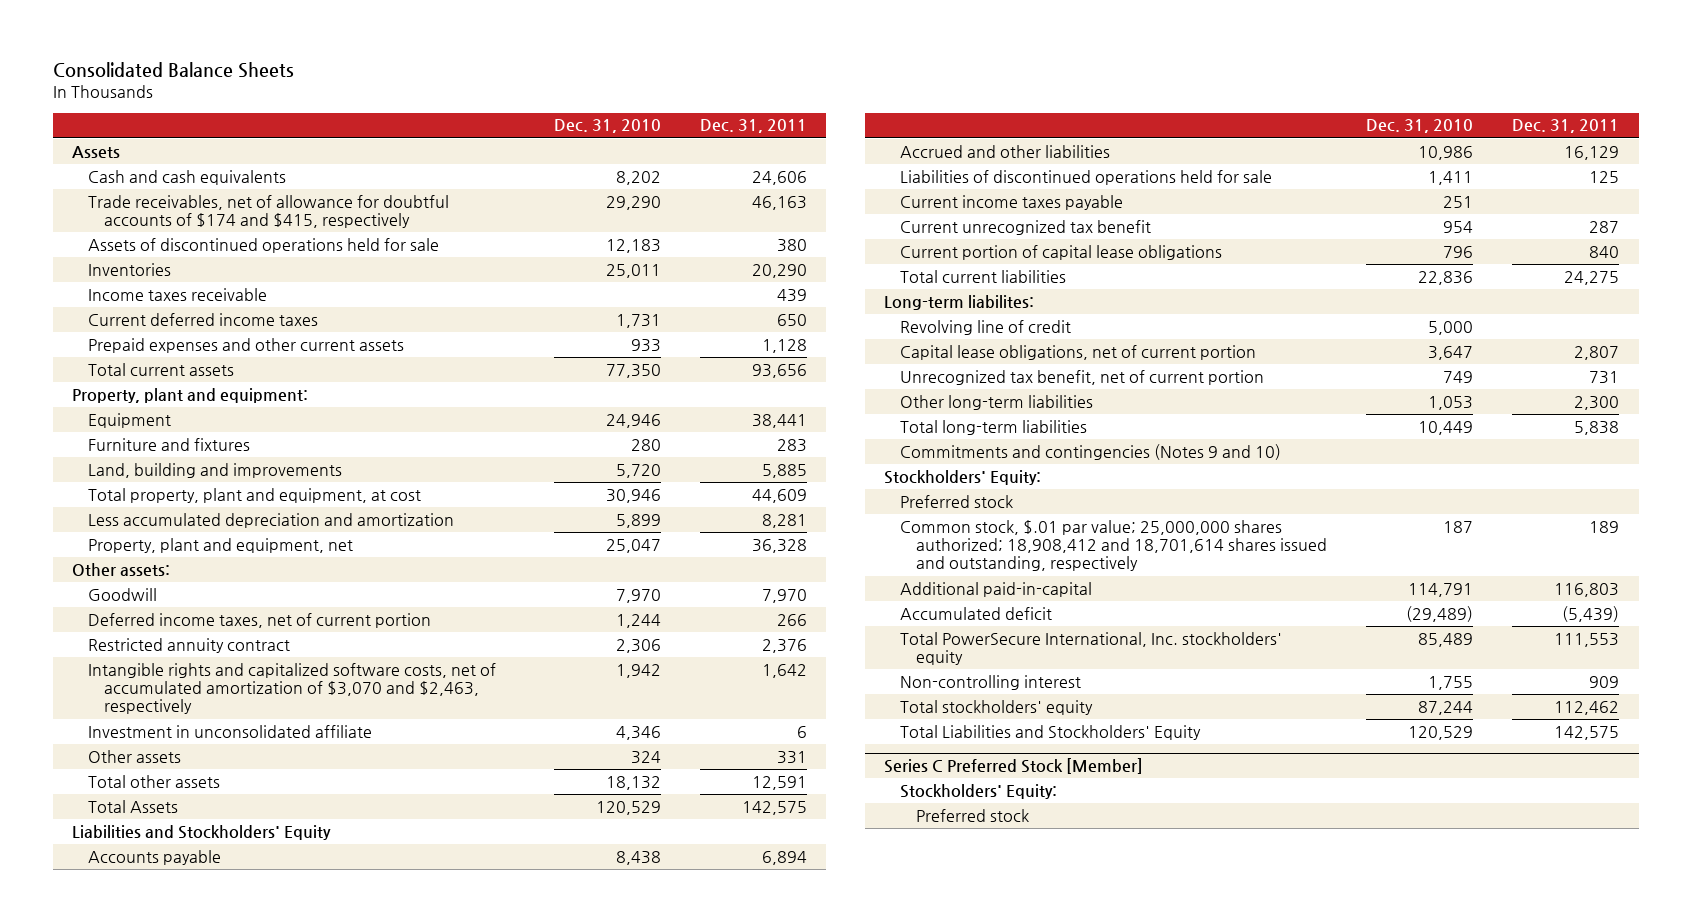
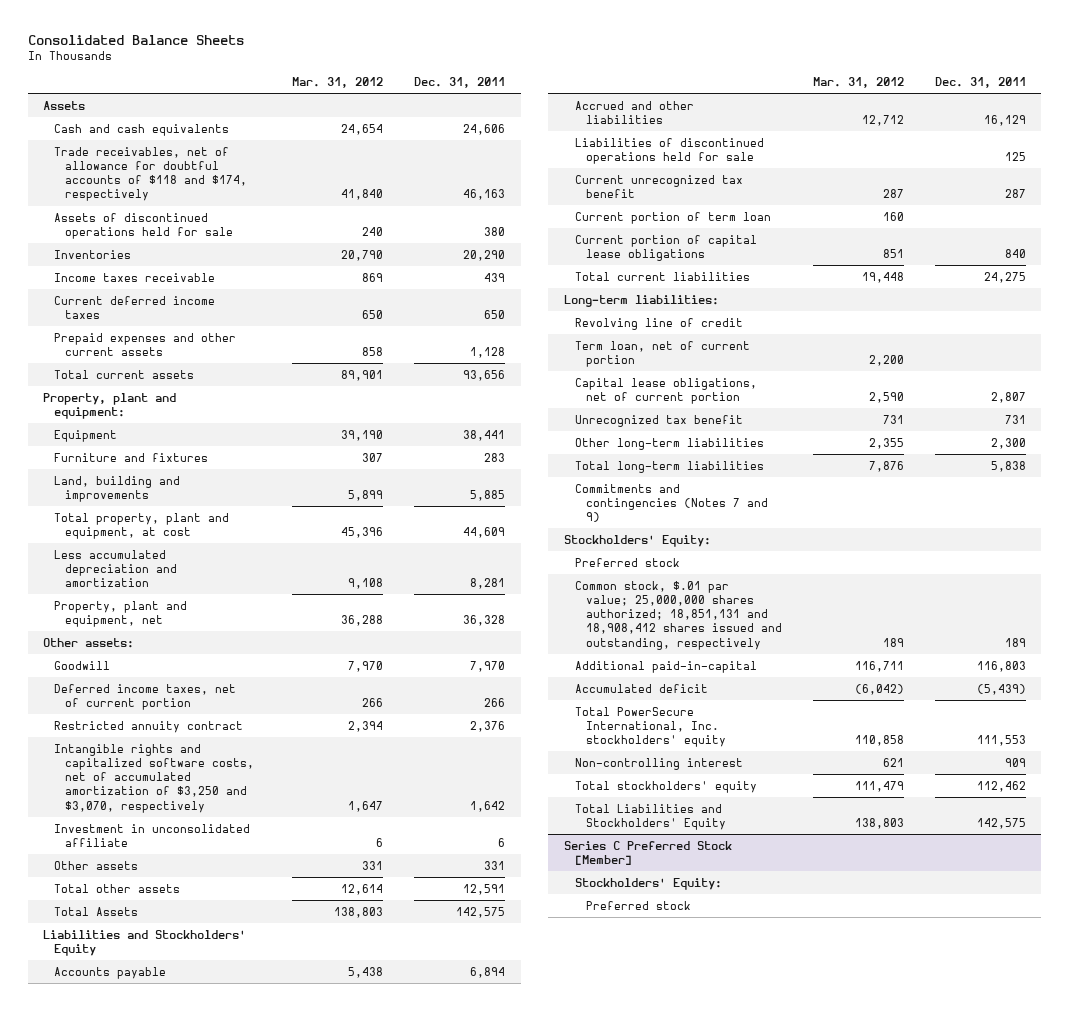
[553,119,661,134] Dec. 31, 2010 -> none
none -> [292,77,384,89] Mar. 31, 2012
[88,194,450,229] Trade receivables, net of allowance for doubtful accounts of $174 and $415, respectively -> [54,146,248,202] Trade receivables, net of allowance for doubtful accounts of $118 and $174, respectively
[88,662,497,715] Intangible rights and capitalized software costs, net of accumulated amortization of $3,070 and $2,463, respectively -> [54,743,255,813] Intangible rights and capitalized software costs, net of accumulated amortization of $3,250 and $3,070, respectively
[900,194,1124,210] Current income taxes payable -> none
none -> [574,211,771,224] Current portion of term loan
[884,294,1035,310] Long-term liabilites: -> [563,294,719,307] Long-term liabilities:
none -> [574,340,750,367] Term loan, net of current portion
[900,369,1265,385] Unrecognized tax benefit, net of current portion -> [574,414,743,427] Unrecognized tax benefit
[900,443,1282,460] Commitments and contingencies (Notes 9 and 10) -> [574,483,768,523] Commitments and contingencies (Notes 7 and 9)
[900,519,1328,572] Common stock, $.01 par value; 25,000,000 shares authorized; 18,908,412 and 18,701,614 shares issued and outstanding, respectively -> [574,580,782,650] Common stock, $.01 par value; 25,000,000 shares authorized; 18,851,131 and 18,908,412 shares issued and outstanding, respectively

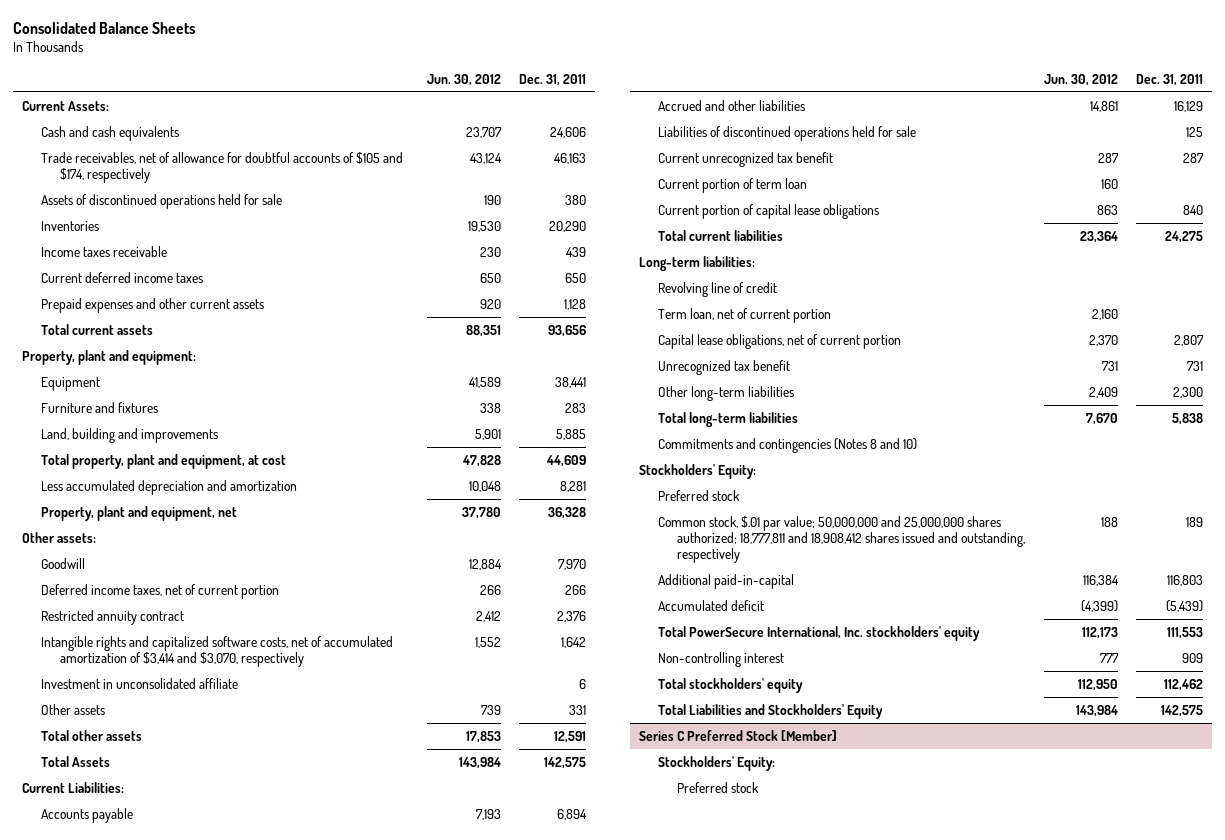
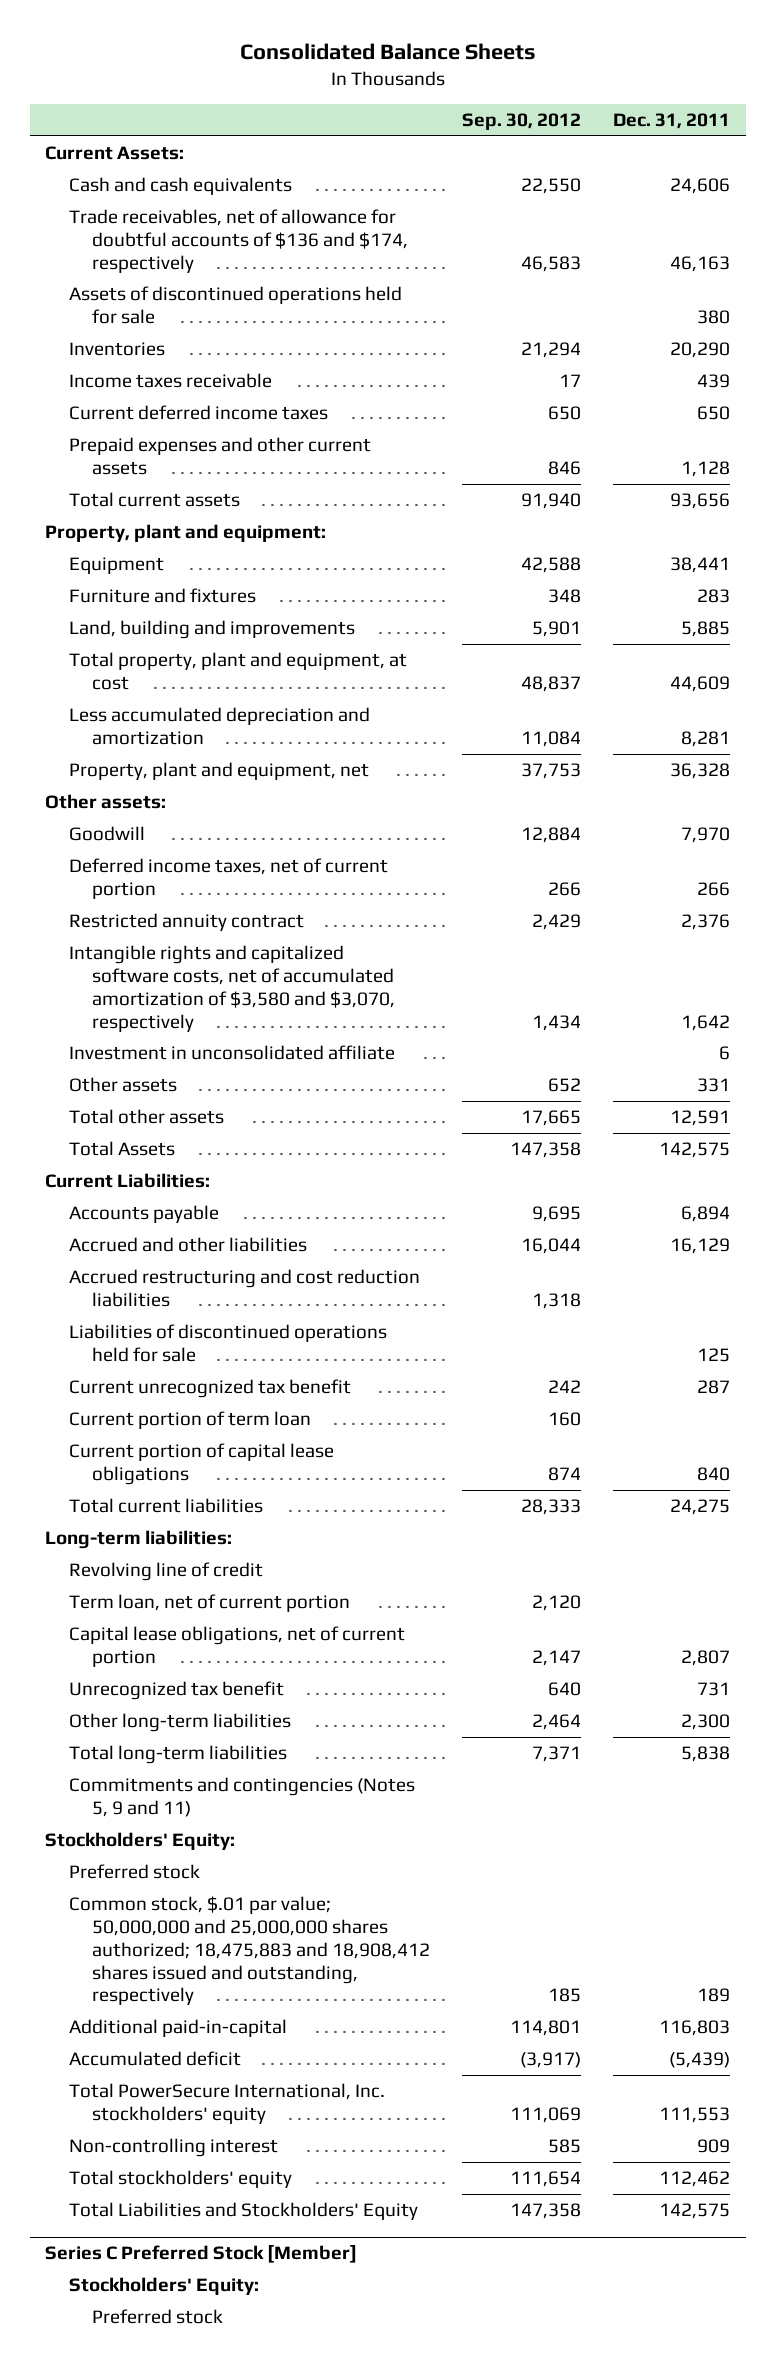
[426,73,501,86] Jun. 30, 2012 -> none
none -> [462,112,582,130] Sep. 30, 2012
[41,151,404,184] Trade receivables, net of allowance for doubtful accounts of $105 and $174, respectively -> [68,209,409,273] Trade receivables, net of allowance for doubtful accounts of $136 and $174, respectively
[41,635,394,668] Intangible rights and capitalized software costs, net of accumulated amortization of $3,414 and $3,070, respectively -> [68,945,396,1032] Intangible rights and capitalized software costs, net of accumulated amortization of $3,580 and $3,070, respectively
none -> [68,1269,420,1307] Accrued restructuring and cost reduction liabilities
[658,437,918,453] Commitments and contingencies (Notes 8 and 10) -> [68,1777,415,1817] Commitments and contingencies (Notes 5, 9 and 11)
[658,515,1026,564] Common stock, $.01 par value; 50,000,000 and 25,000,000 shares authorized; 18,777,811 and 18,908,412 shares issued and outstanding, respectively -> [68,1896,431,2006] Common stock, $.01 par value; 50,000,000 and 25,000,000 shares authorized; 18,475,883 and 18,908,412 shares issued and outstanding, respectively

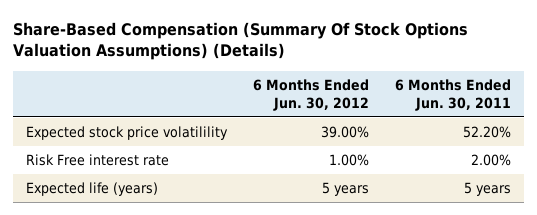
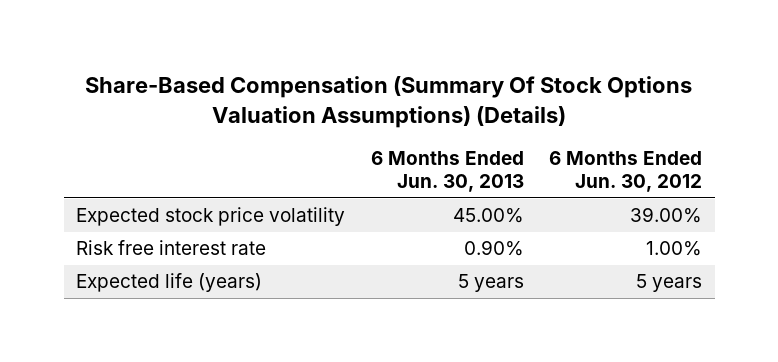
[394,78,511,111] 6 Months Ended Jun. 30, 2011 -> none
none -> [370,151,524,193] 6 Months Ended Jun. 30, 2013
[25,126,228,141] Expected stock price volatilility -> [76,207,346,227] Expected stock price volatility
[25,154,169,167] Risk Free interest rate -> [76,240,267,256] Risk free interest rate

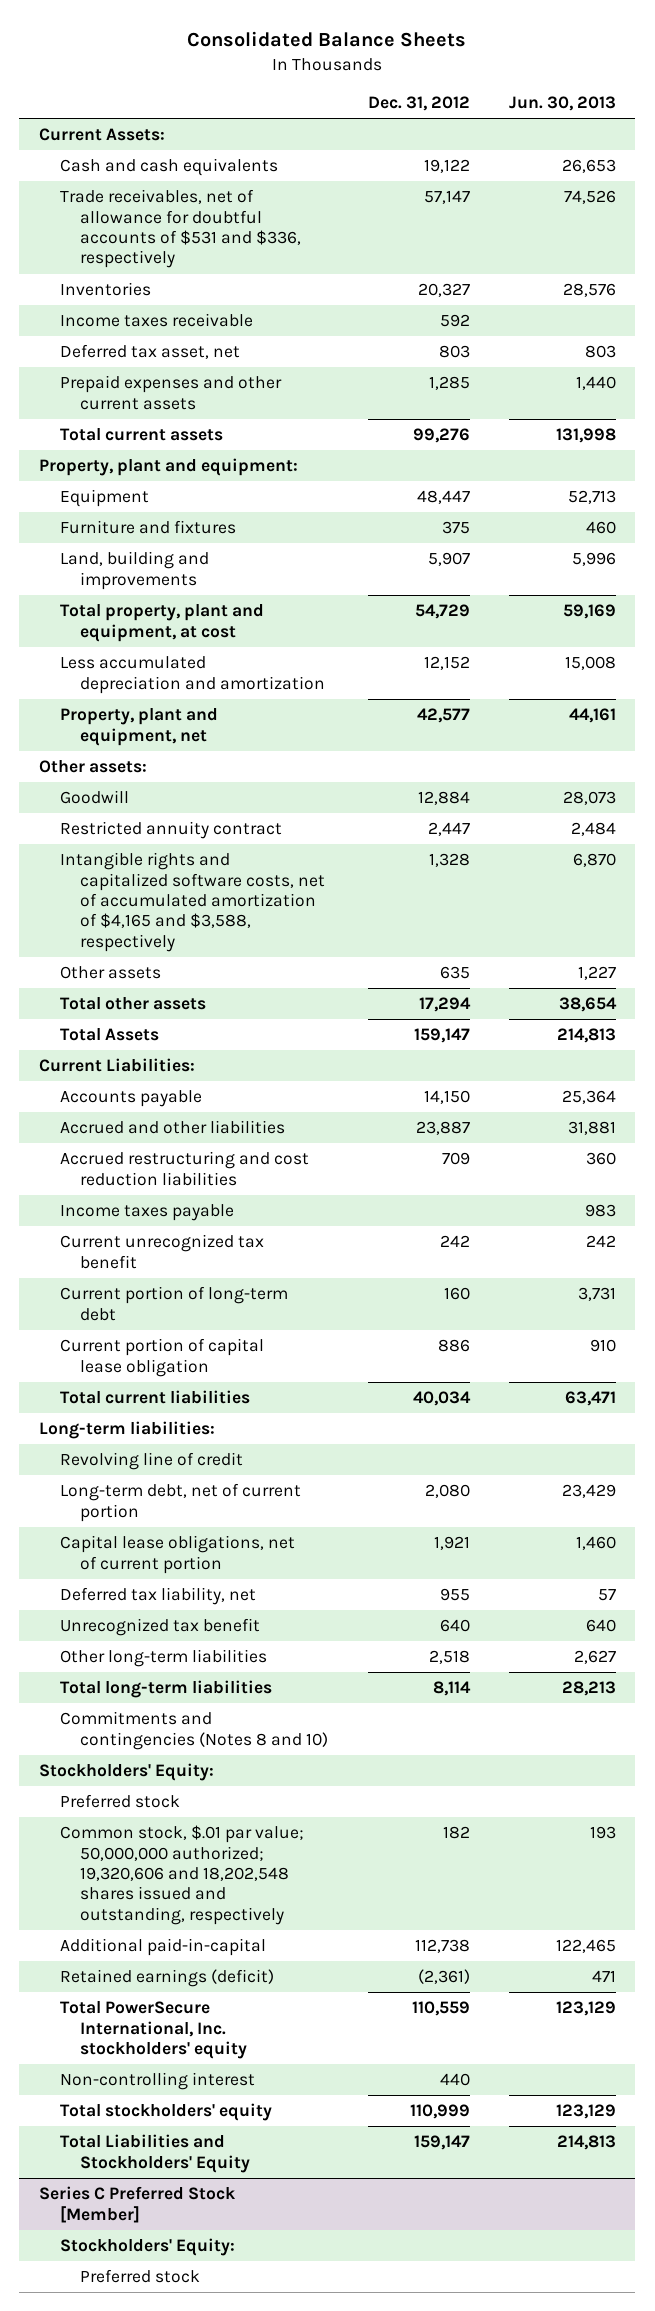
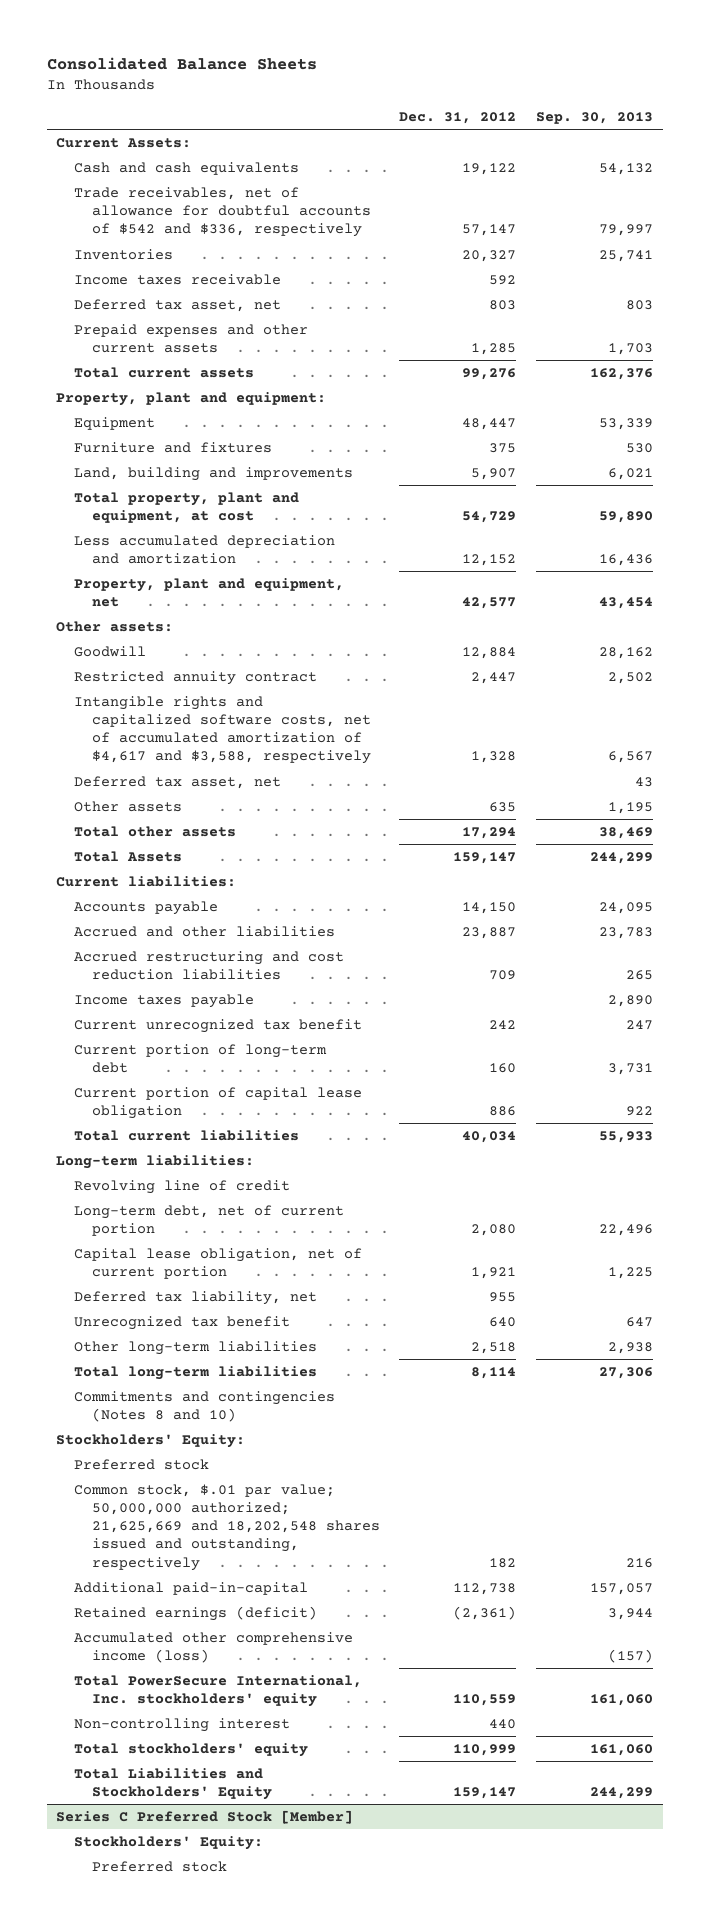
[508,95,616,111] Jun. 30, 2013 -> none
none -> [536,112,654,125] Sep. 30, 2013
[59,189,302,269] Trade receivables, net of allowance for doubtful accounts of $531 and $336, respectively -> [74,186,371,238] Trade receivables, net of allowance for doubtful accounts of $542 and $336, respectively
[59,852,326,952] Intangible rights and capitalized software costs, net of accumulated amortization of $4,165 and $3,588, respectively -> [74,695,371,765] Intangible rights and capitalized software costs, net of accumulated amortization of $4,617 and $3,588, respectively
none -> [74,775,282,789] Deferred tax asset, net
[39,1058,196,1073] Current Liabilities: -> [56,875,237,887] Current liabilities:
[59,1535,295,1574] Capital lease obligations, net of current portion -> [74,1247,363,1280] Capital lease obligation, net of current portion
[59,1825,304,1925] Common stock, $.01 par value; 50,000,000 authorized; 19,320,606 and 18,202,548 shares issued and outstanding, respectively -> [74,1483,380,1571] Common stock, $.01 par value; 50,000,000 authorized; 21,625,669 and 18,202,548 shares issued and outstanding, respectively
none -> [74,1631,354,1664] Accumulated other comprehensive income (loss)

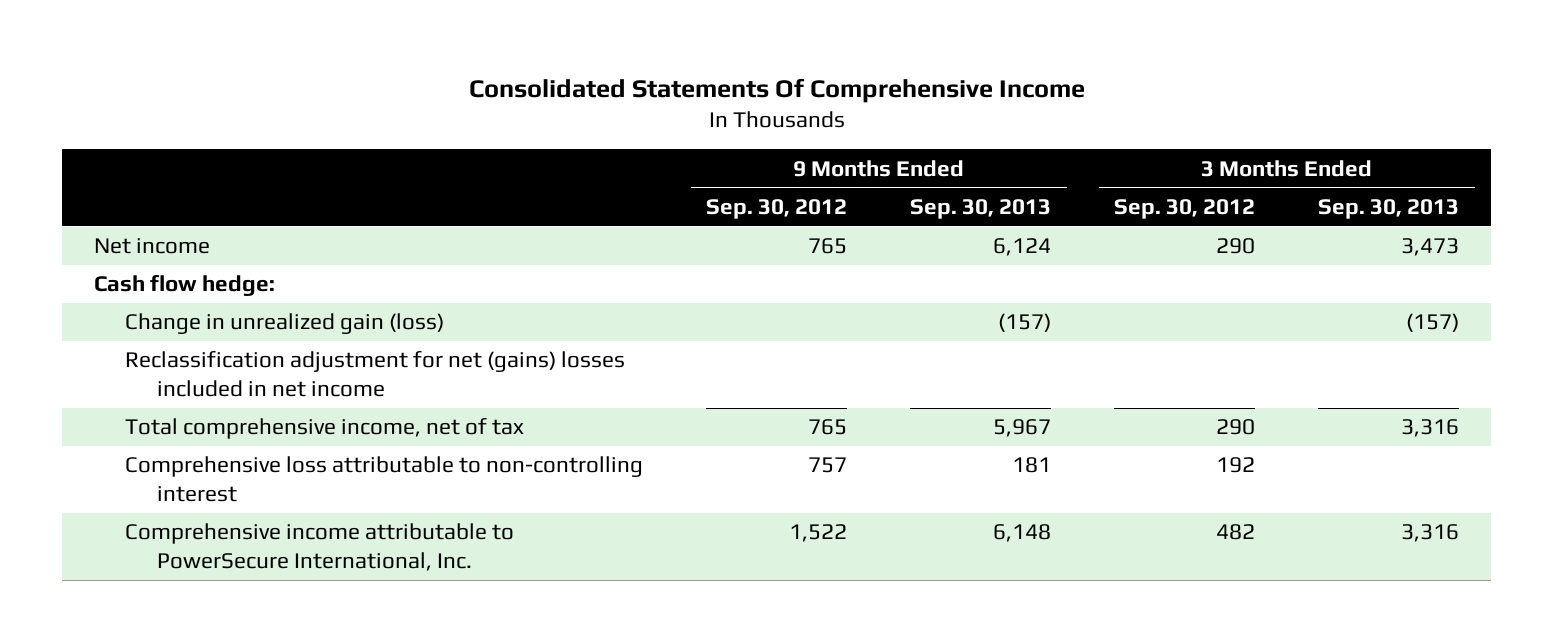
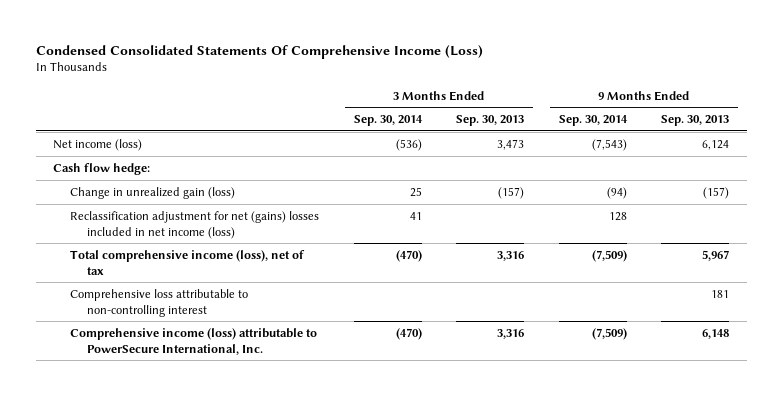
[468,78,1085,104] Consolidated Statements Of Comprehensive Income -> [35,44,483,59] Condensed Consolidated Statements Of Comprehensive Income (Loss)
[706,198,848,219] Sep. 30, 2012 -> none
[1114,198,1256,219] Sep. 30, 2012 -> none
none -> [353,115,423,127] Sep. 30, 2014
none -> [558,115,628,127] Sep. 30, 2014
[93,238,210,255] Net income -> [53,138,143,151] Net income (loss)
[125,351,626,397] Reclassification adjustment for net (gains) losses included in net income -> [70,210,320,239] Reclassification adjustment for net (gains) losses included in net income (loss)
[125,418,525,440] Total comprehensive income, net of tax -> [70,249,306,275] Total comprehensive income (loss), net of tax
[125,523,515,571] Comprehensive income attributable to PowerSecure International, Inc. -> [70,327,318,355] Comprehensive income (loss) attributable to PowerSecure International, Inc.

